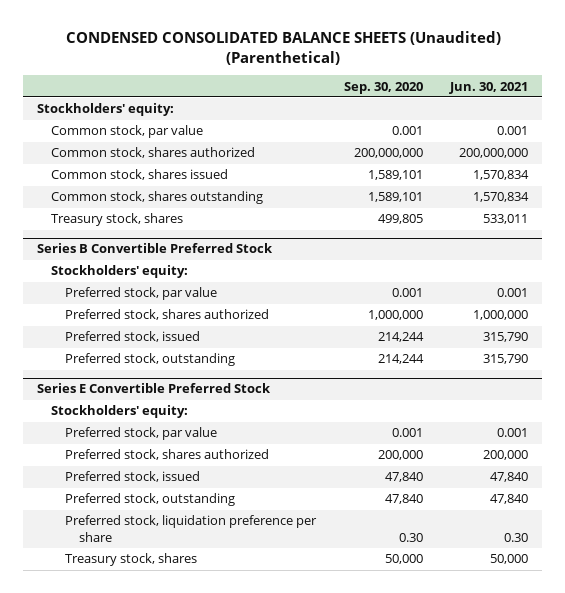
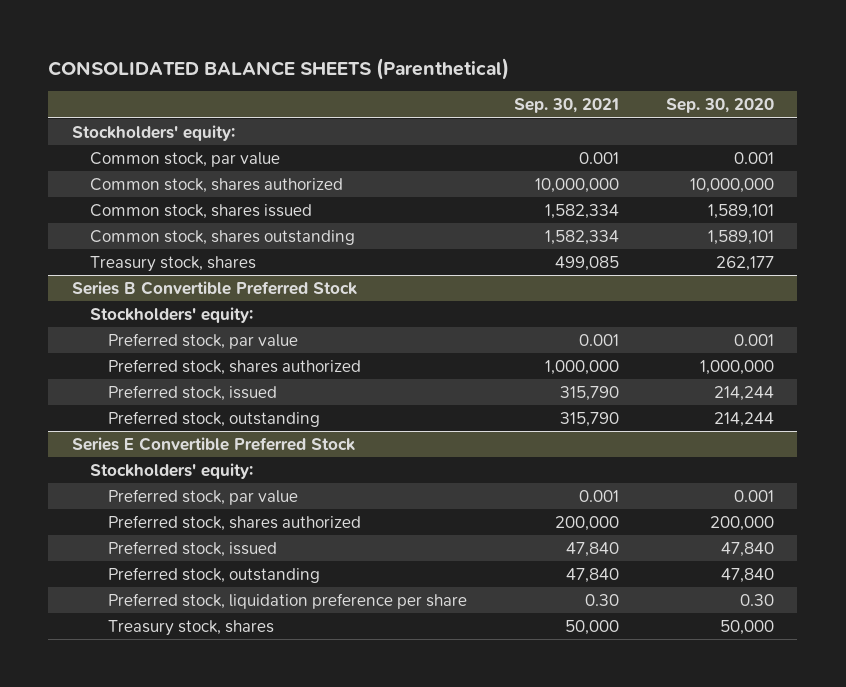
[65,30,501,65] CONDENSED CONSOLIDATED BALANCE SHEETS (Unaudited) (Parenthetical) -> [48,57,510,80] CONSOLIDATED BALANCE SHEETS (Parenthetical)
[449,81,529,94] Jun. 30, 2021 -> none
none -> [513,98,619,114] Sep. 30, 2021
[353,148,423,159] 200,000,000 -> [689,177,774,193] 10,000,000
[377,214,423,225] 499,805 -> [715,255,774,271] 262,177

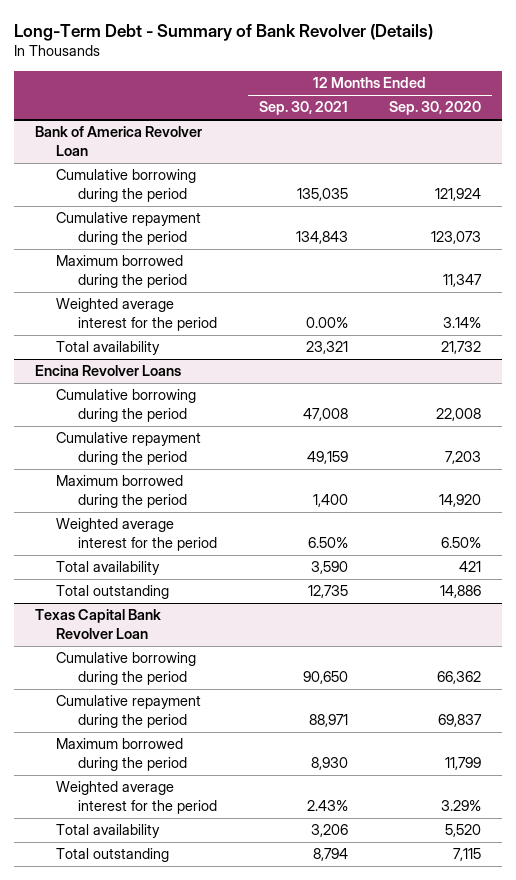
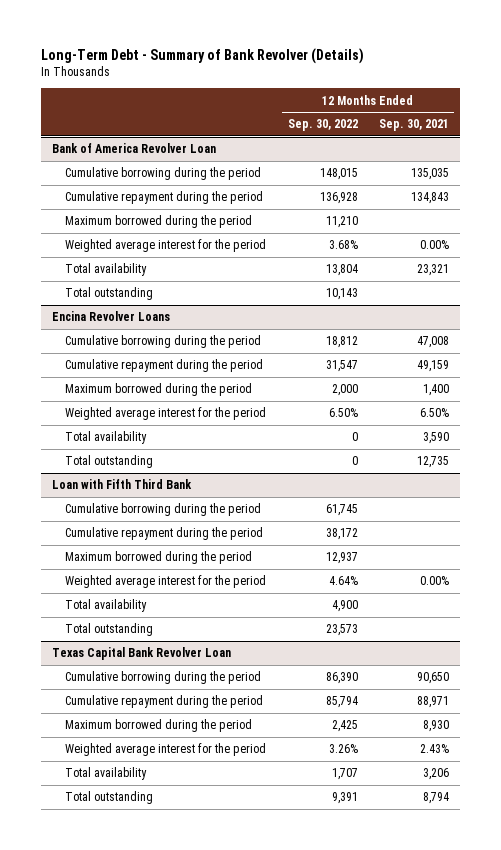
[389,101,482,116] Sep. 30, 2020 -> none
none -> [287,119,358,132] Sep. 30, 2022
none -> [65,287,154,301] Total outstanding
none -> [51,479,192,490] Loan with Fifth Third Bank
none -> [65,503,262,517] Cumulative borrowing during the period
none -> [65,527,264,541] Cumulative repayment during the period
none -> [65,551,253,565] Maximum borrowed during the period
none -> [65,575,267,589] Weighted average interest for the period
none -> [65,599,148,613] Total availability
none -> [65,623,154,637] Total outstanding

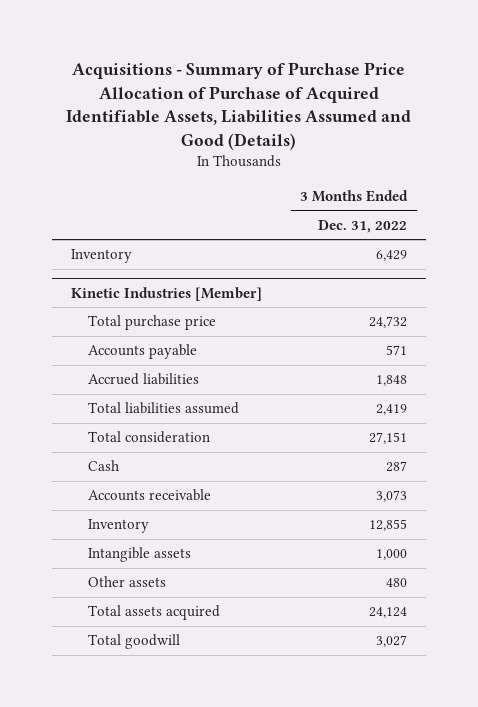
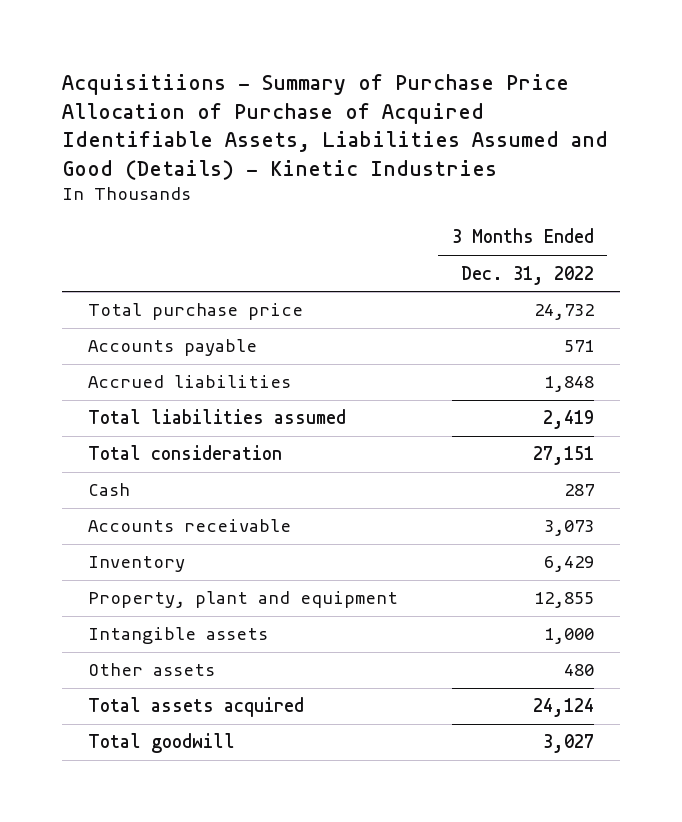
[66,62,412,150] Acquisitions - Summary of Purchase Price Allocation of Purchase of Acquired Identifiable Assets, Liabilities Assumed and Good (Details) -> [61,74,608,180] Acquisitiions - Summary of Purchase Price Allocation of Purchase of Acquired Identifiable Assets, Liabilities Assumed and Good (Details) - Kinetic Industries
[71,286,263,301] Kinetic Industries [Member] -> none
[71,249,133,264] Inventory -> [88,556,186,573] Inventory
[88,519,150,534] Inventory -> [88,591,399,609] Property, plant and equipment

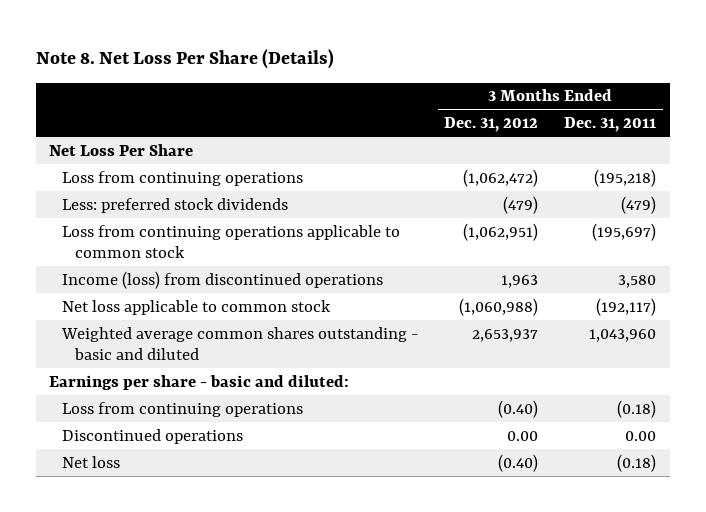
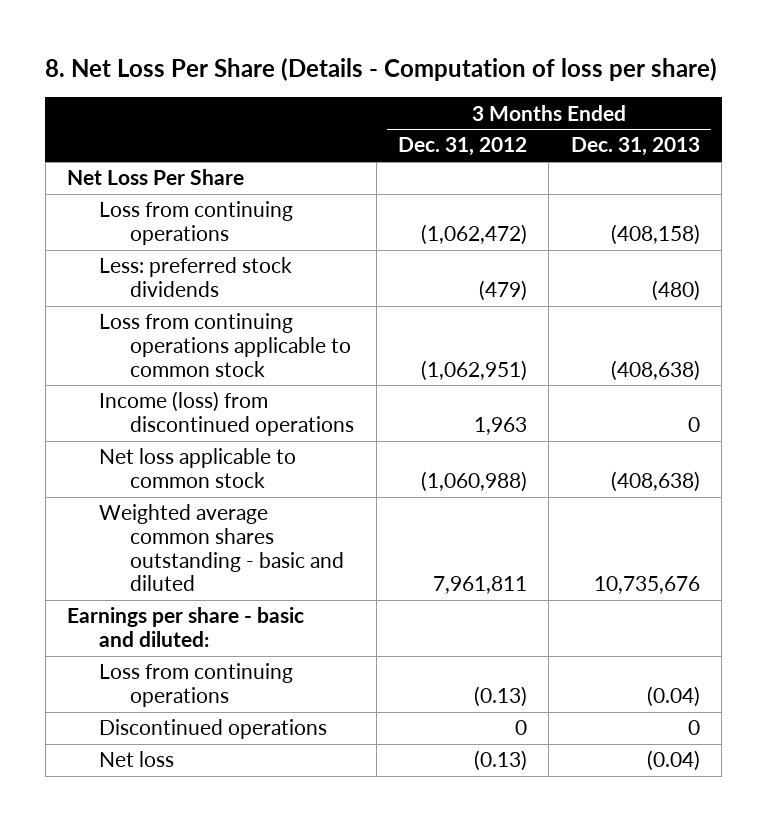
[35,49,334,70] Note 8. Net Loss Per Share (Details) -> [45,57,718,81] 8. Net Loss Per Share (Details - Computation of loss per share)
[564,117,657,133] Dec. 31, 2011 -> none
none -> [570,137,700,157] Dec. 31, 2013
[472,328,539,342] 2,653,937 -> [432,576,527,595] 7,961,811
[498,399,539,418] (0.40) -> [473,685,527,707] (0.13)
[507,430,539,441] 0.00 -> [514,720,527,736] 0
[498,453,539,472] (0.40) -> [473,750,527,772] (0.13)

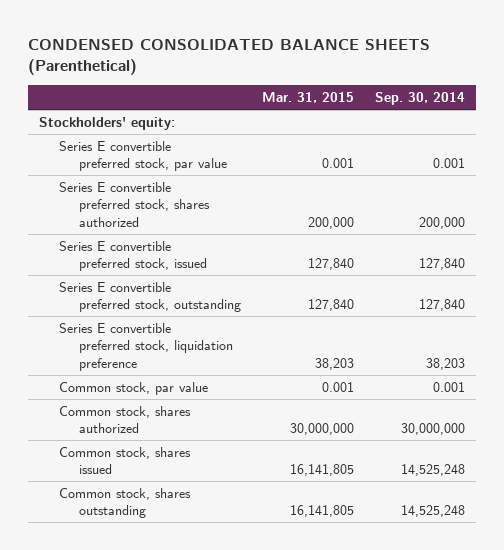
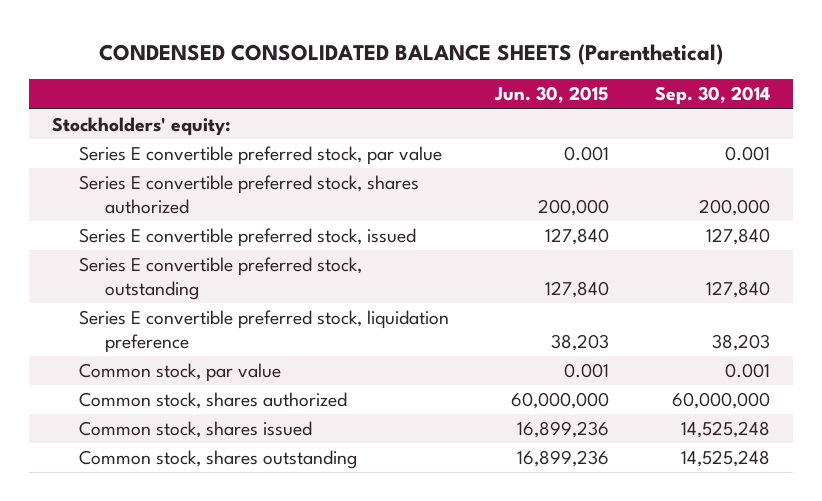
[261,92,354,104] Mar. 31, 2015 -> none
none -> [493,86,609,104] Jun. 30, 2015
[401,423,466,436] 30,000,000 -> [671,392,770,410] 60,000,000

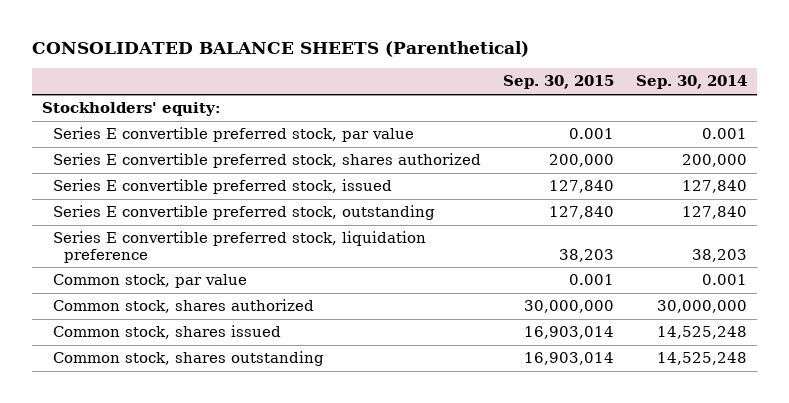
[99,43,724,65] CONDENSED CONSOLIDATED BALANCE SHEETS (Parenthetical) -> [31,40,529,57] CONSOLIDATED BALANCE SHEETS (Parenthetical)
[493,86,609,104] Jun. 30, 2015 -> none
none -> [502,75,614,90] Sep. 30, 2015
[671,392,770,410] 60,000,000 -> [656,300,747,314] 30,000,000

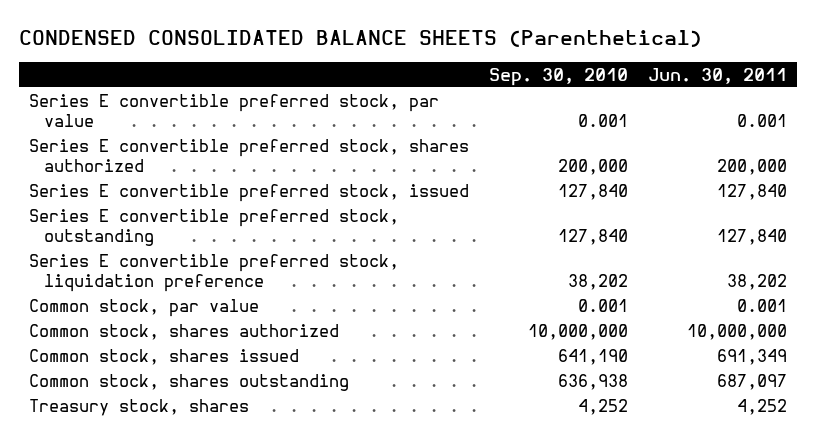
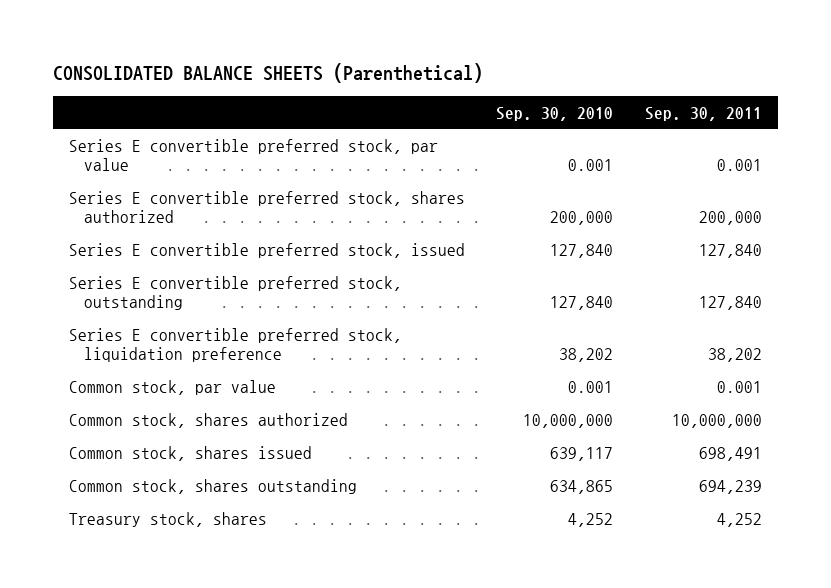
[19,29,703,47] CONDENSED CONSOLIDATED BALANCE SHEETS (Parenthetical) -> [53,63,484,84] CONSOLIDATED BALANCE SHEETS (Parenthetical)
[647,67,787,84] Jun. 30, 2011 -> none
none -> [645,106,763,121] Sep. 30, 2011
[557,349,628,366] 641,190 -> [550,446,614,461] 639,117
[557,374,628,391] 636,938 -> [550,479,614,494] 634,865

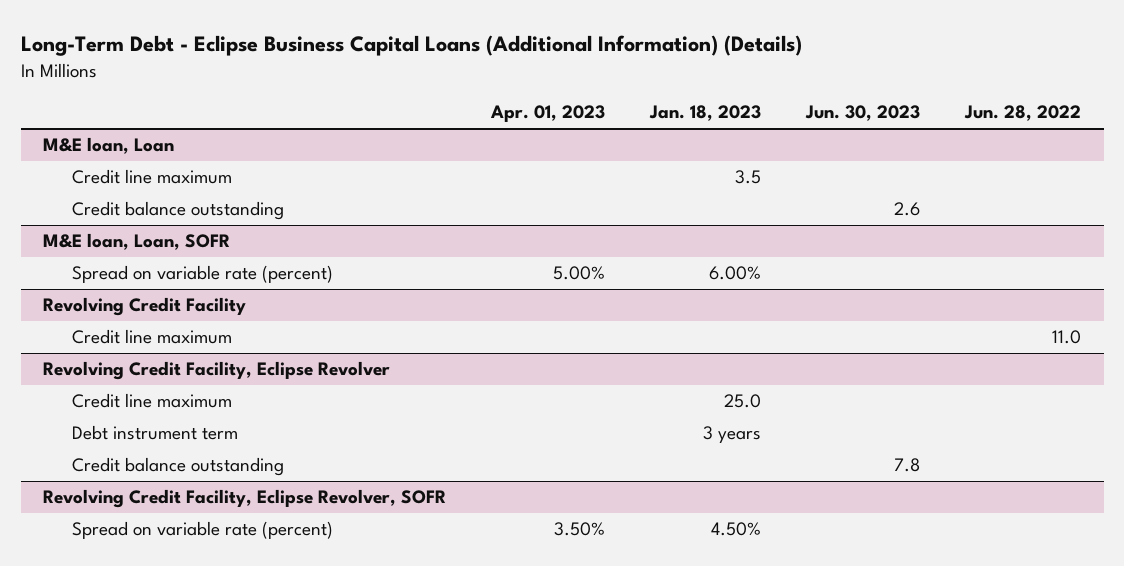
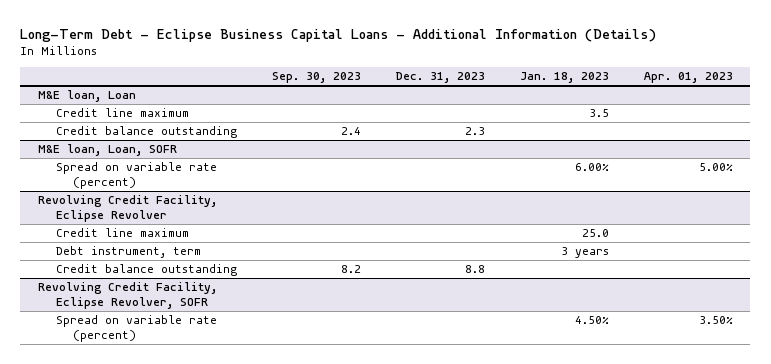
[20,34,802,56] Long-Term Debt - Eclipse Business Capital Loans (Additional Information) (Details) -> [20,29,657,43] Long-Term Debt - Eclipse Business Capital Loans - Additional Information (Details)
[805,105,921,122] Jun. 30, 2023 -> none
[964,105,1082,122] Jun. 28, 2022 -> none
none -> [271,72,361,84] Sep. 30, 2023
none -> [395,72,485,84] Dec. 31, 2023
[43,297,247,317] Revolving Credit Facility -> none
[72,329,233,345] Credit line maximum -> none
[72,425,239,441] Debt instrument term -> [55,246,201,259] Debt instrument, term

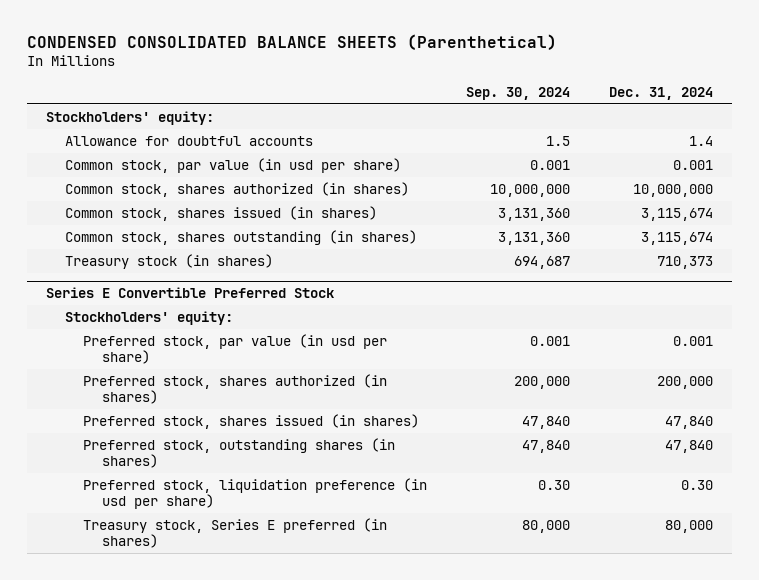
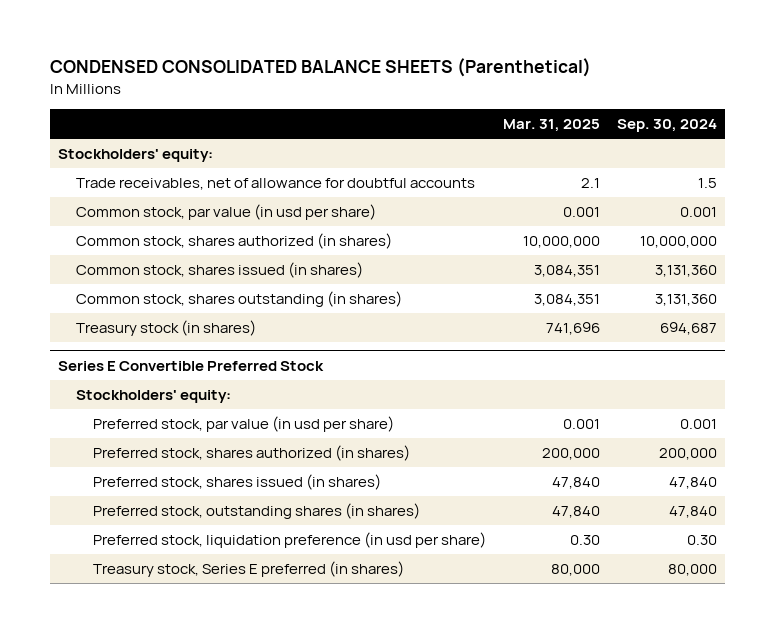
[608,87,713,101] Dec. 31, 2024 -> none
none -> [502,118,600,132] Mar. 31, 2025
[64,135,313,146] Allowance for doubtful accounts -> [75,178,475,191] Trade receivables, net of allowance for doubtful accounts

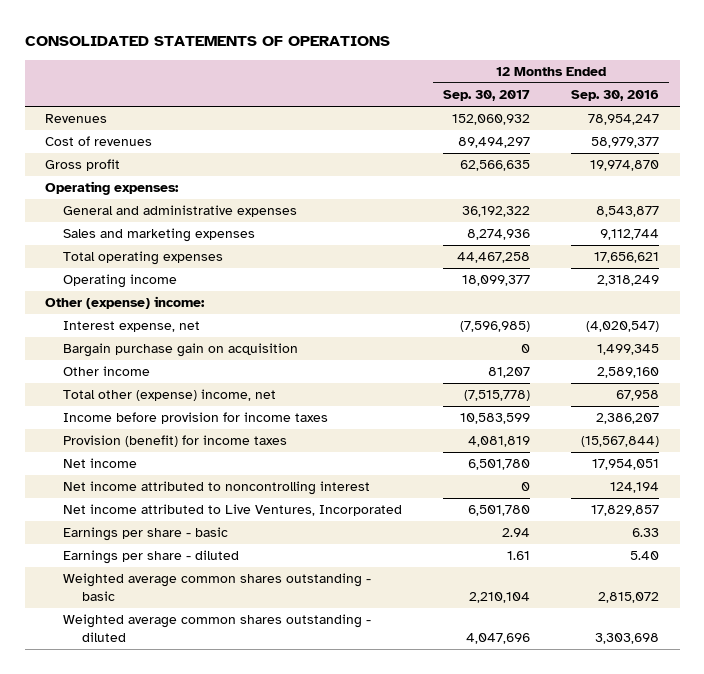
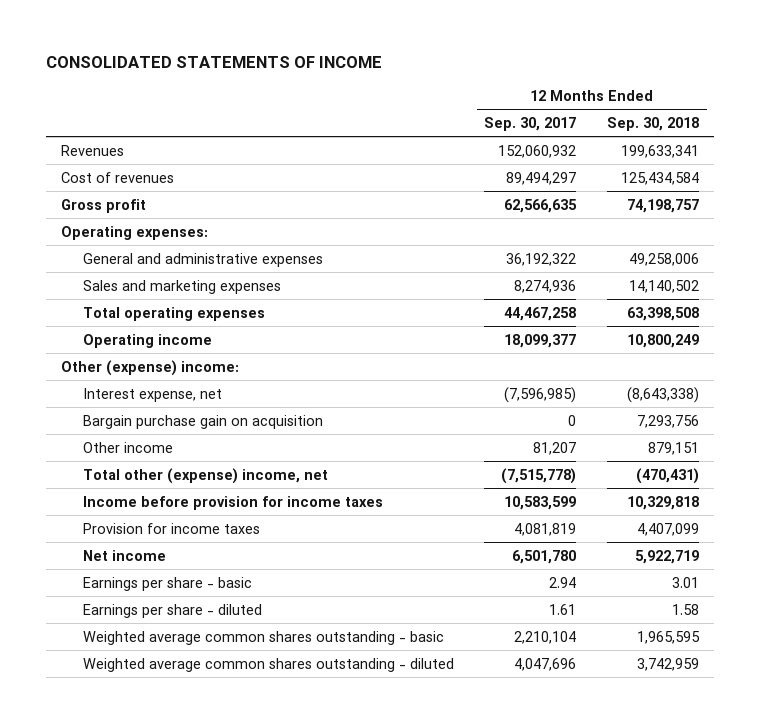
[24,36,390,47] CONSOLIDATED STATEMENTS OF OPERATIONS -> [45,55,382,68] CONSOLIDATED STATEMENTS OF INCOME
[571,90,660,102] Sep. 30, 2016 -> none
none -> [606,116,699,131] Sep. 30, 2018
[63,435,288,448] Provision (benefit) for income taxes -> [82,522,260,534] Provision for income taxes
[63,481,371,496] Net income attributed to noncontrolling interest -> none
[63,504,403,517] Net income attributed to Live Ventures, Incorporated -> none

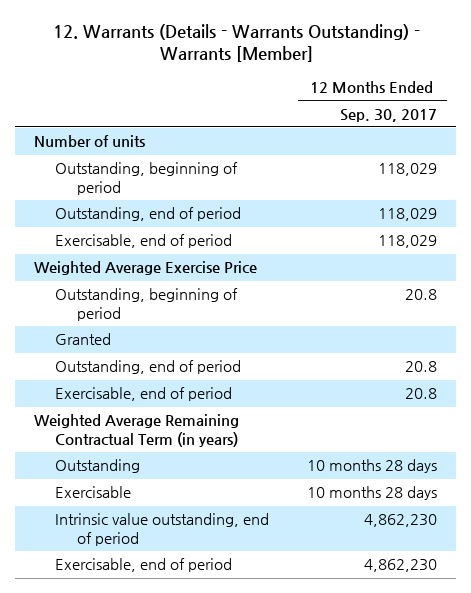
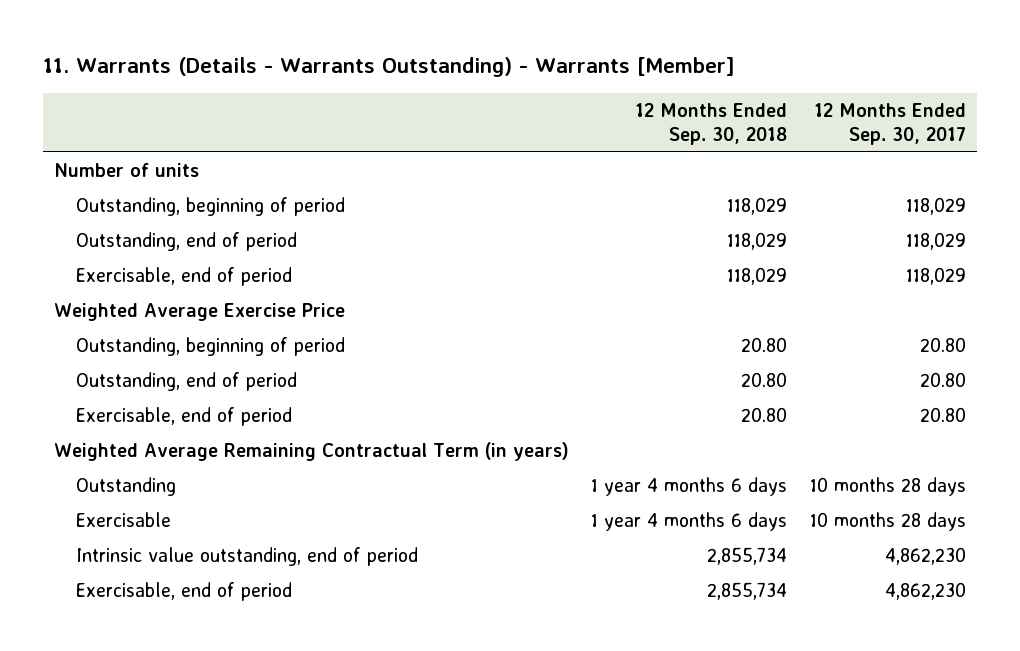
[52,24,420,63] 12. Warrants (Details - Warrants Outstanding) - Warrants [Member] -> [42,57,735,78] 11. Warrants (Details - Warrants Outstanding) - Warrants [Member]
none -> [635,103,788,146] 12 Months Ended Sep. 30, 2018
[55,333,112,346] Granted -> none
[405,289,438,301] 20.8 -> [919,337,966,353] 20.80
[405,361,438,373] 20.8 -> [919,372,966,388] 20.80
[405,388,438,400] 20.8 -> [919,407,966,423] 20.80

